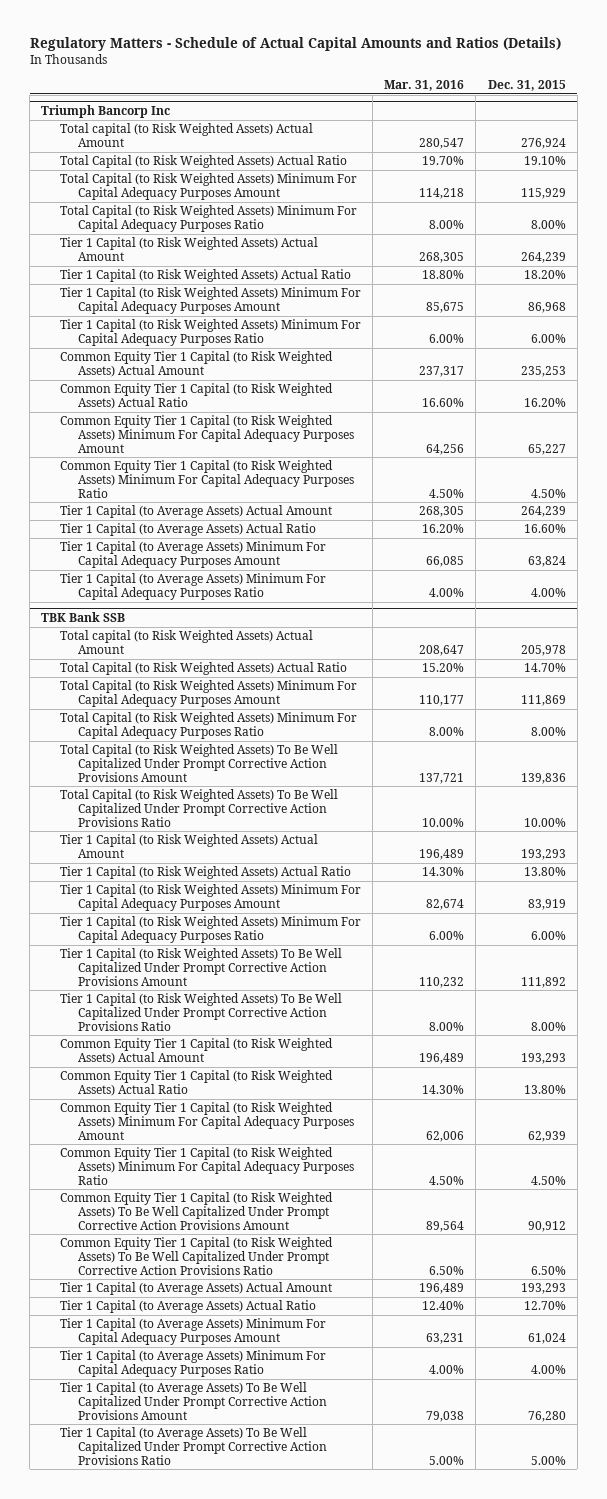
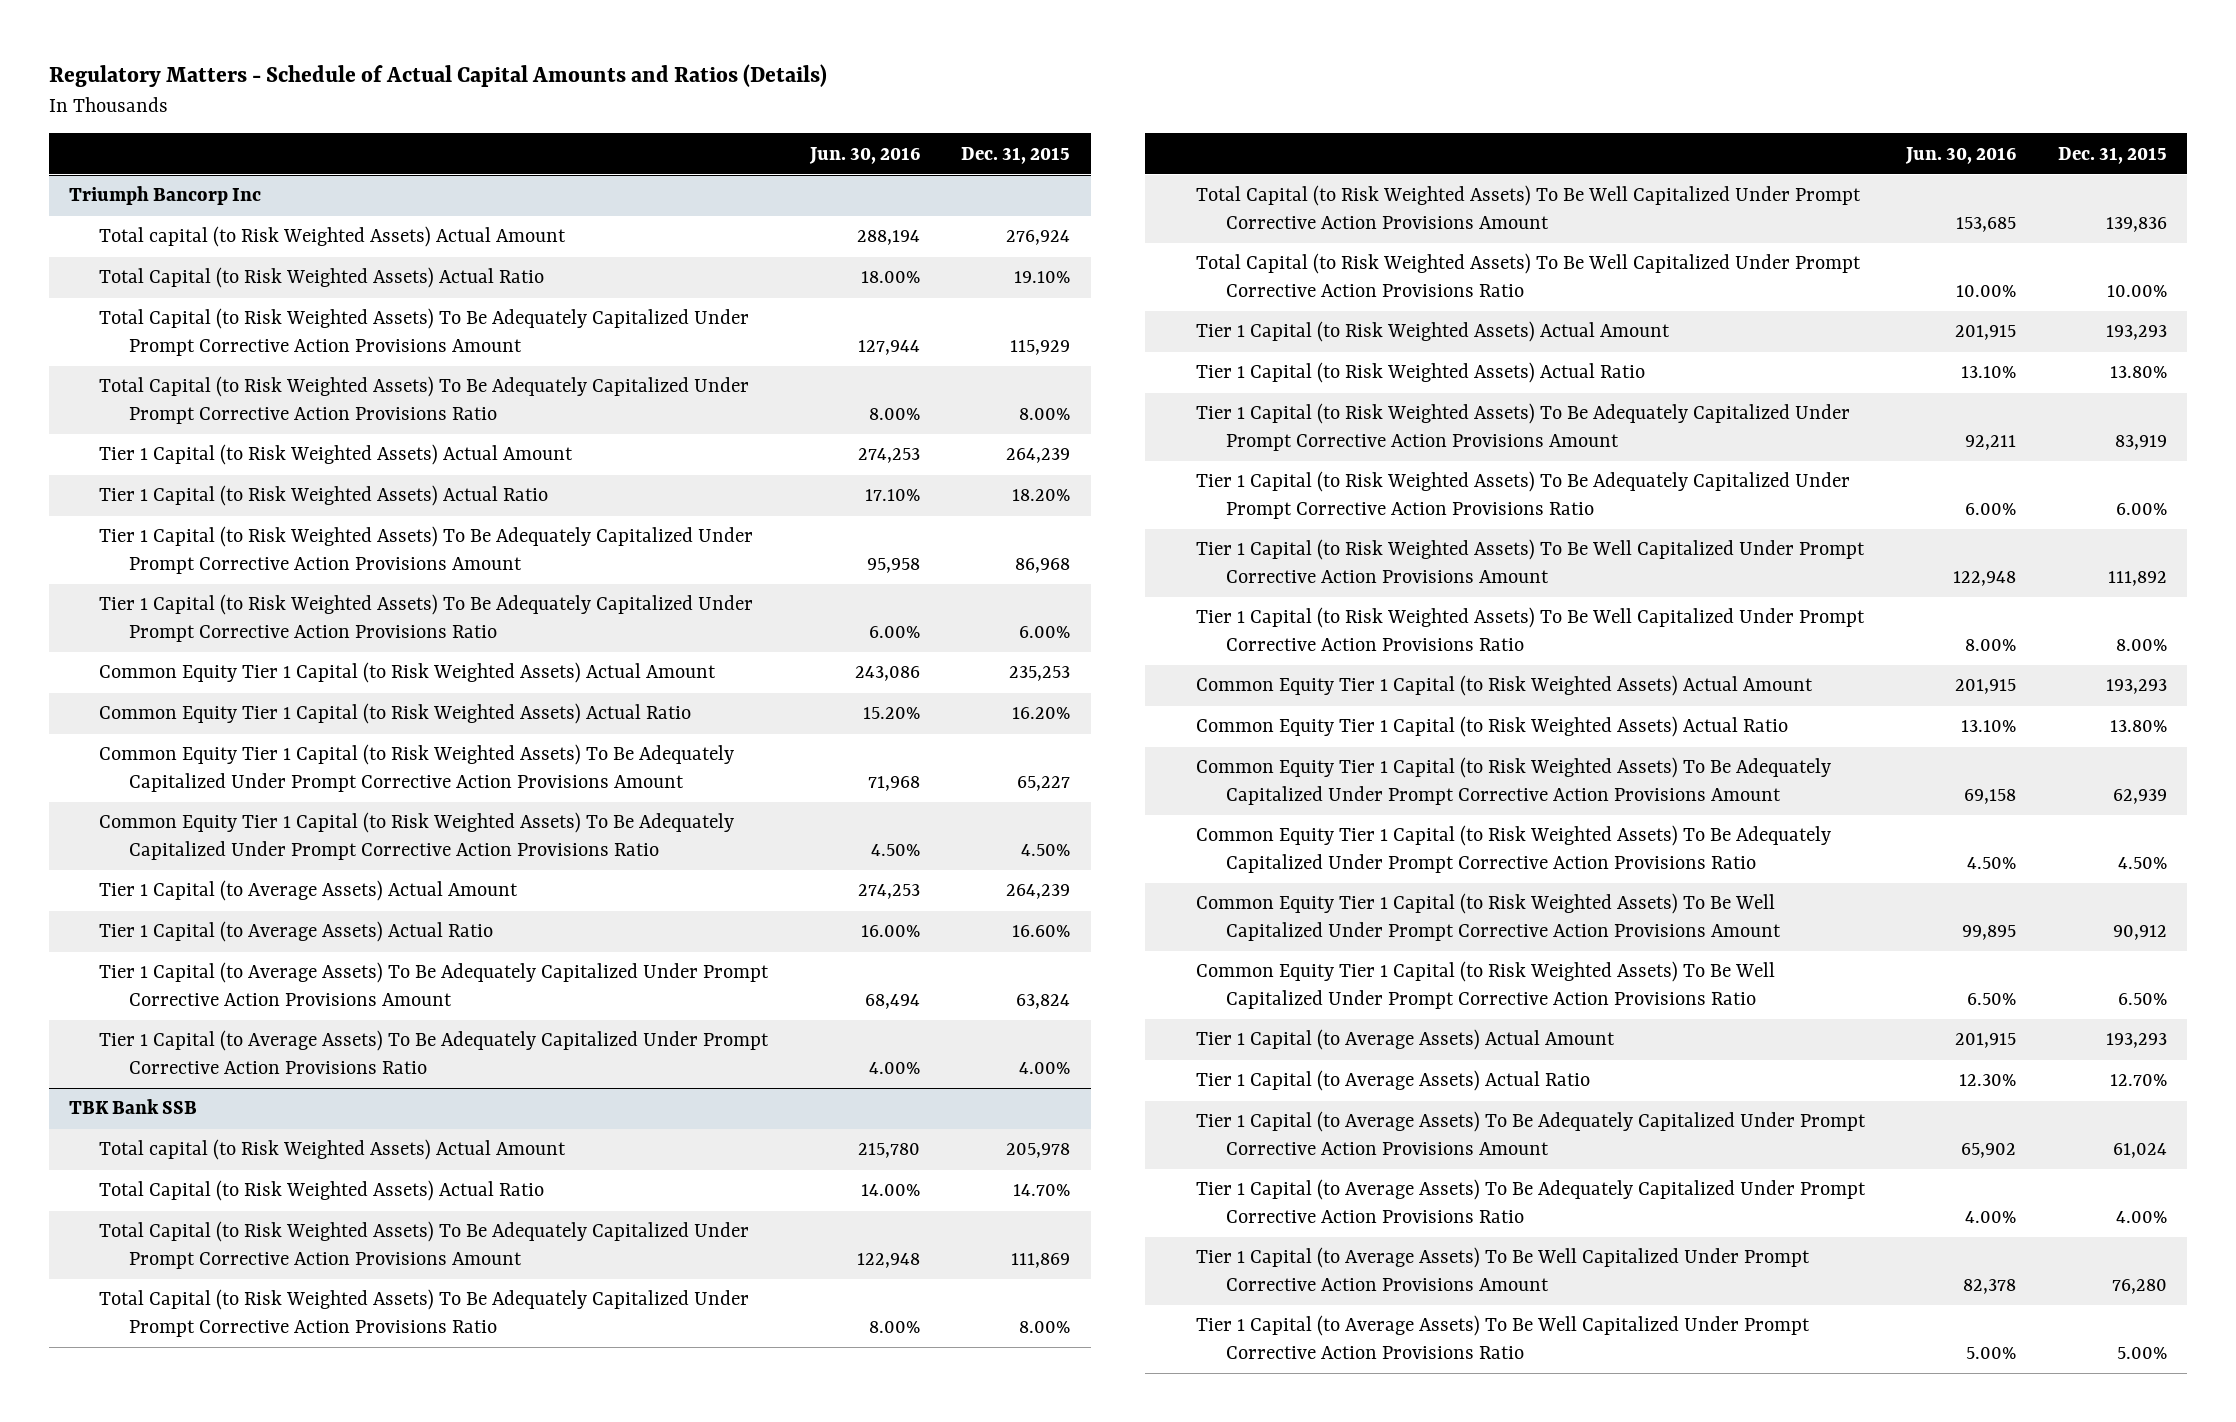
[384,80,465,92] Mar. 31, 2016 -> none
none -> [808,146,920,164] Jun. 30, 2016
[59,173,357,201] Total Capital (to Risk Weighted Assets) Minimum For Capital Adequacy Purposes Amount -> [99,308,750,357] Total Capital (to Risk Weighted Assets) To Be Adequately Capitalized Under Prompt Corrective Action Provisions Amount
[59,205,357,233] Total Capital (to Risk Weighted Assets) Minimum For Capital Adequacy Purposes Ratio -> [99,376,750,425] Total Capital (to Risk Weighted Assets) To Be Adequately Capitalized Under Prompt Corrective Action Provisions Ratio
[59,287,361,315] Tier 1 Capital (to Risk Weighted Assets) Minimum For Capital Adequacy Purposes Amount -> [99,526,754,575] Tier 1 Capital (to Risk Weighted Assets) To Be Adequately Capitalized Under Prompt Corrective Action Provisions Amount
[59,319,361,347] Tier 1 Capital (to Risk Weighted Assets) Minimum For Capital Adequacy Purposes Ratio -> [99,594,754,643] Tier 1 Capital (to Risk Weighted Assets) To Be Adequately Capitalized Under Prompt Corrective Action Provisions Ratio
[59,415,354,453] Common Equity Tier 1 Capital (to Risk Weighted Assets) Minimum For Capital Adequacy Purposes Amount -> [99,744,735,793] Common Equity Tier 1 Capital (to Risk Weighted Assets) To Be Adequately Capitalized Under Prompt Corrective Action Provisions Amount
[59,460,354,498] Common Equity Tier 1 Capital (to Risk Weighted Assets) Minimum For Capital Adequacy Purposes Ratio -> [99,812,735,861] Common Equity Tier 1 Capital (to Risk Weighted Assets) To Be Adequately Capitalized Under Prompt Corrective Action Provisions Ratio
[59,541,326,569] Tier 1 Capital (to Average Assets) Minimum For Capital Adequacy Purposes Amount -> [99,962,770,1007] Tier 1 Capital (to Average Assets) To Be Adequately Capitalized Under Prompt Corrective Action Provisions Amount
[59,573,326,601] Tier 1 Capital (to Average Assets) Minimum For Capital Adequacy Purposes Ratio -> [99,1030,770,1075] Tier 1 Capital (to Average Assets) To Be Adequately Capitalized Under Prompt Corrective Action Provisions Ratio
[59,680,357,708] Total Capital (to Risk Weighted Assets) Minimum For Capital Adequacy Purposes Amount -> [99,1221,750,1270] Total Capital (to Risk Weighted Assets) To Be Adequately Capitalized Under Prompt Corrective Action Provisions Amount
[59,712,357,740] Total Capital (to Risk Weighted Assets) Minimum For Capital Adequacy Purposes Ratio -> [99,1289,750,1338] Total Capital (to Risk Weighted Assets) To Be Adequately Capitalized Under Prompt Corrective Action Provisions Ratio
[59,884,361,912] Tier 1 Capital (to Risk Weighted Assets) Minimum For Capital Adequacy Purposes Amount -> [1195,403,1850,452] Tier 1 Capital (to Risk Weighted Assets) To Be Adequately Capitalized Under Prompt Corrective Action Provisions Amount
[59,916,361,944] Tier 1 Capital (to Risk Weighted Assets) Minimum For Capital Adequacy Purposes Ratio -> [1195,471,1850,520] Tier 1 Capital (to Risk Weighted Assets) To Be Adequately Capitalized Under Prompt Corrective Action Provisions Ratio
[59,1102,354,1140] Common Equity Tier 1 Capital (to Risk Weighted Assets) Minimum For Capital Adequacy Purposes Amount -> [1195,757,1831,806] Common Equity Tier 1 Capital (to Risk Weighted Assets) To Be Adequately Capitalized Under Prompt Corrective Action Provisions Amount
[59,1147,354,1185] Common Equity Tier 1 Capital (to Risk Weighted Assets) Minimum For Capital Adequacy Purposes Ratio -> [1195,825,1831,874] Common Equity Tier 1 Capital (to Risk Weighted Assets) To Be Adequately Capitalized Under Prompt Corrective Action Provisions Ratio
[59,1318,326,1346] Tier 1 Capital (to Average Assets) Minimum For Capital Adequacy Purposes Amount -> [1195,1111,1866,1156] Tier 1 Capital (to Average Assets) To Be Adequately Capitalized Under Prompt Corrective Action Provisions Amount
[59,1350,326,1378] Tier 1 Capital (to Average Assets) Minimum For Capital Adequacy Purposes Ratio -> [1195,1179,1866,1224] Tier 1 Capital (to Average Assets) To Be Adequately Capitalized Under Prompt Corrective Action Provisions Ratio

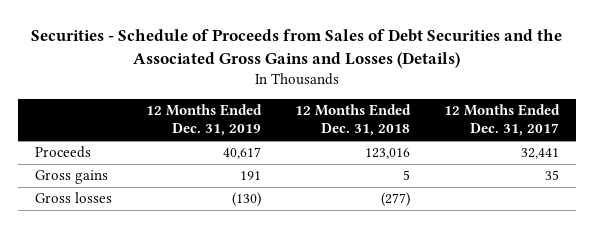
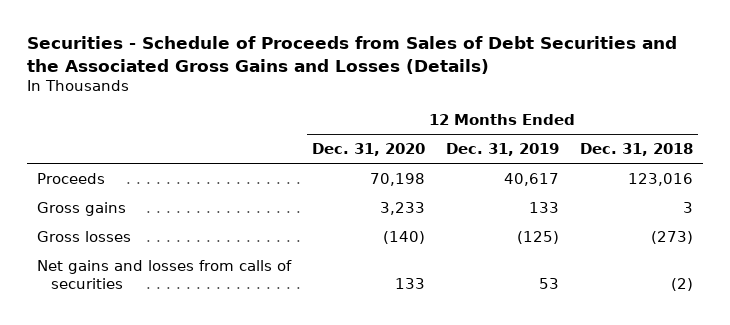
[443,104,560,137] 12 Months Ended Dec. 31, 2017 -> none
none -> [311,142,425,156] Dec. 31, 2020
[239,171,261,181] 191 -> [528,201,559,213] 133
[402,170,410,181] 5 -> [682,201,693,213] 3
[231,192,261,208] (130) -> [516,230,559,244] (125)
[380,192,410,208] (277) -> [650,230,693,244] (273)
none -> [36,259,292,289] Net gains and losses from calls of securities

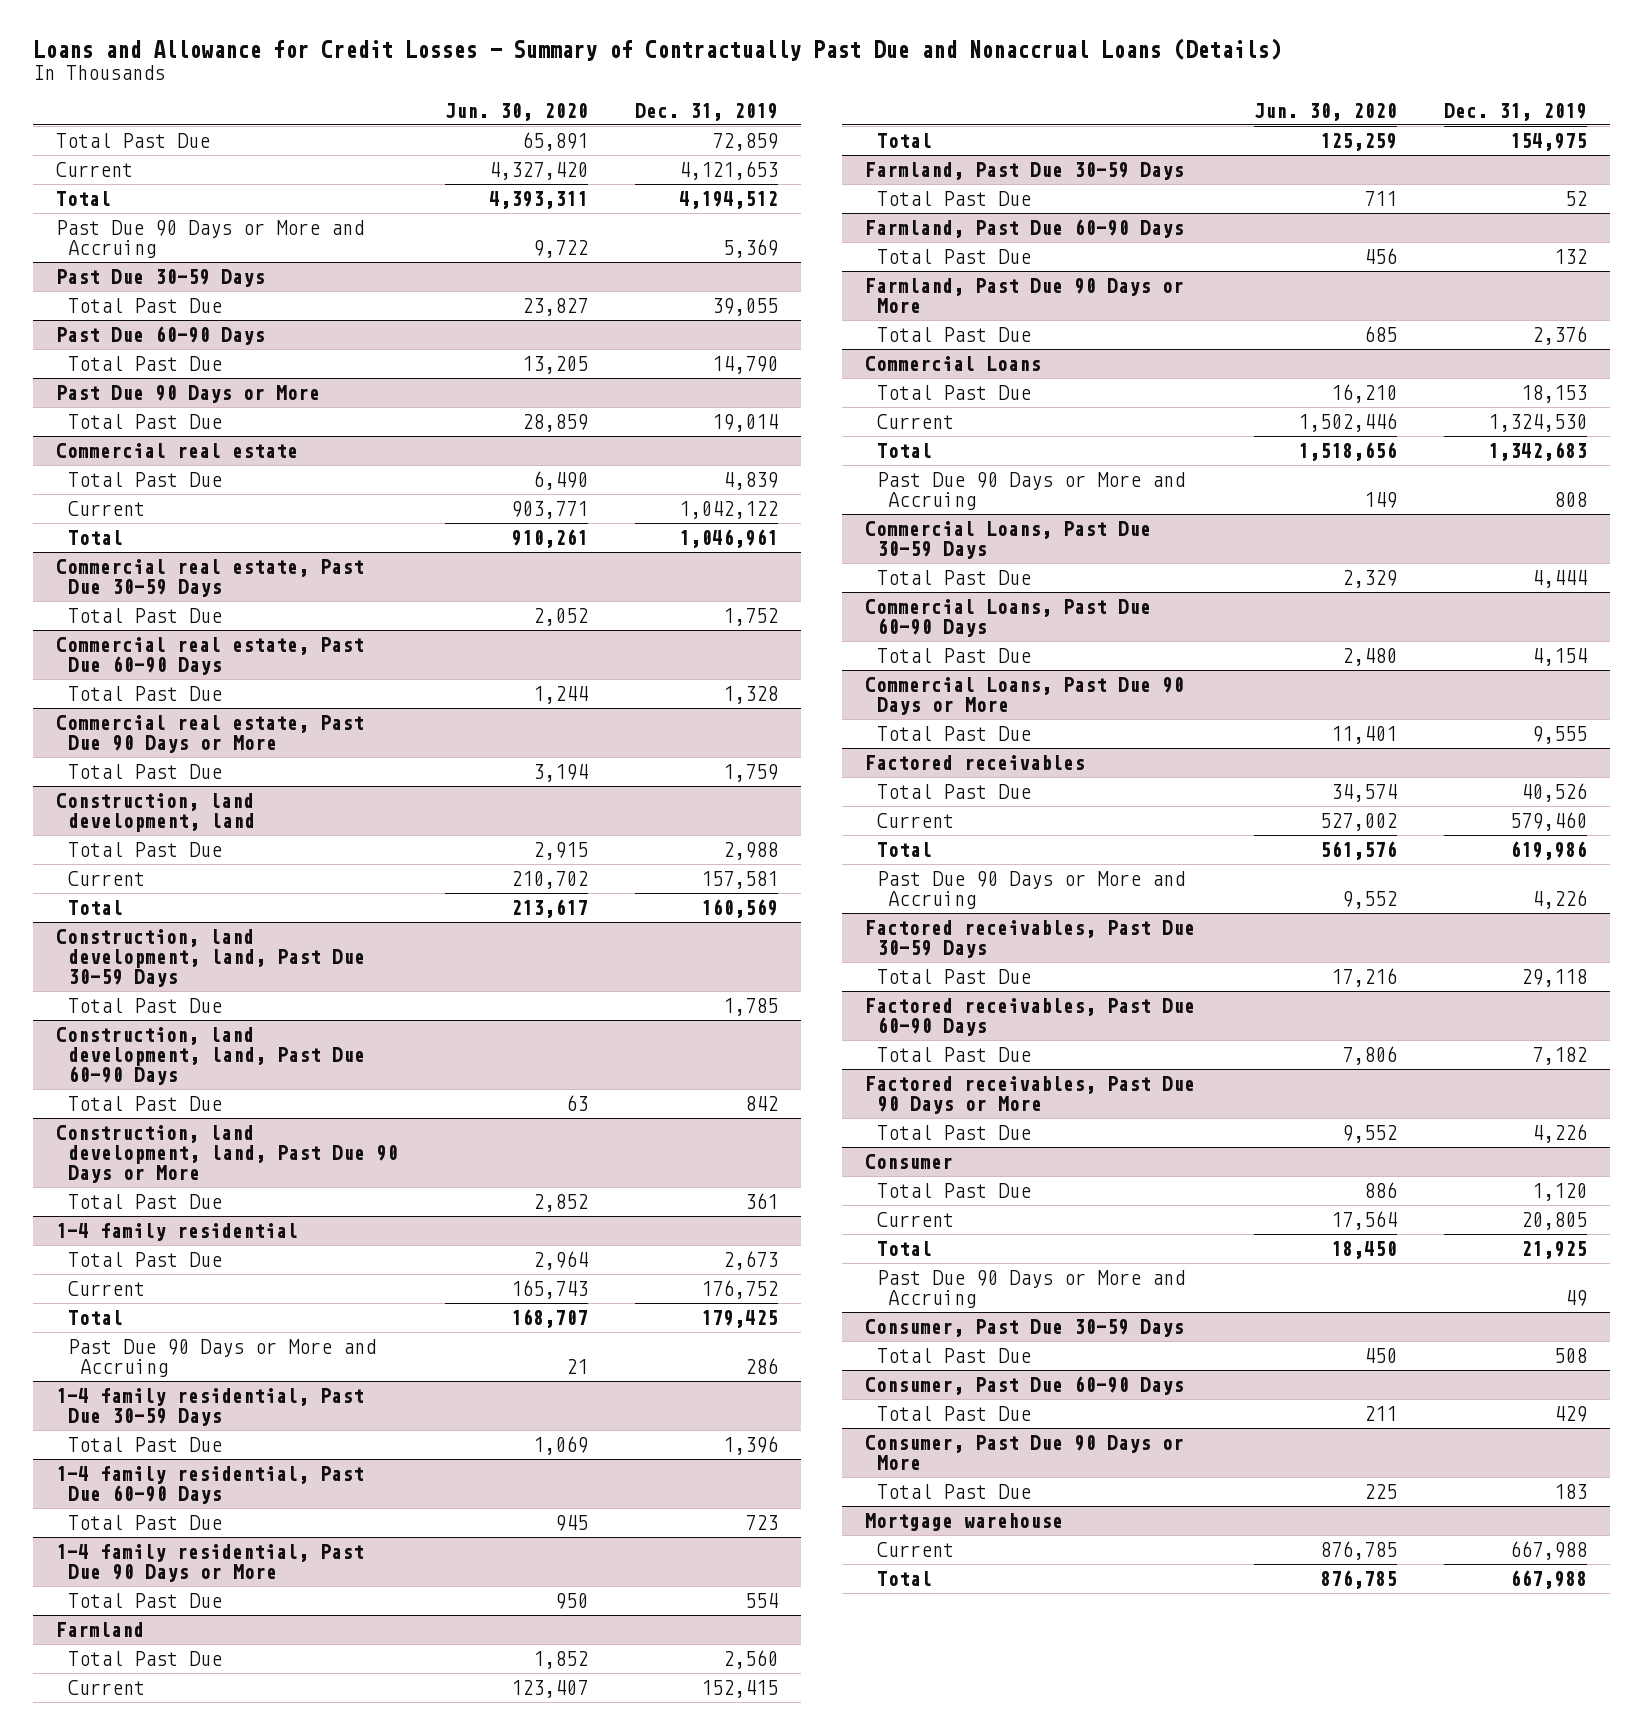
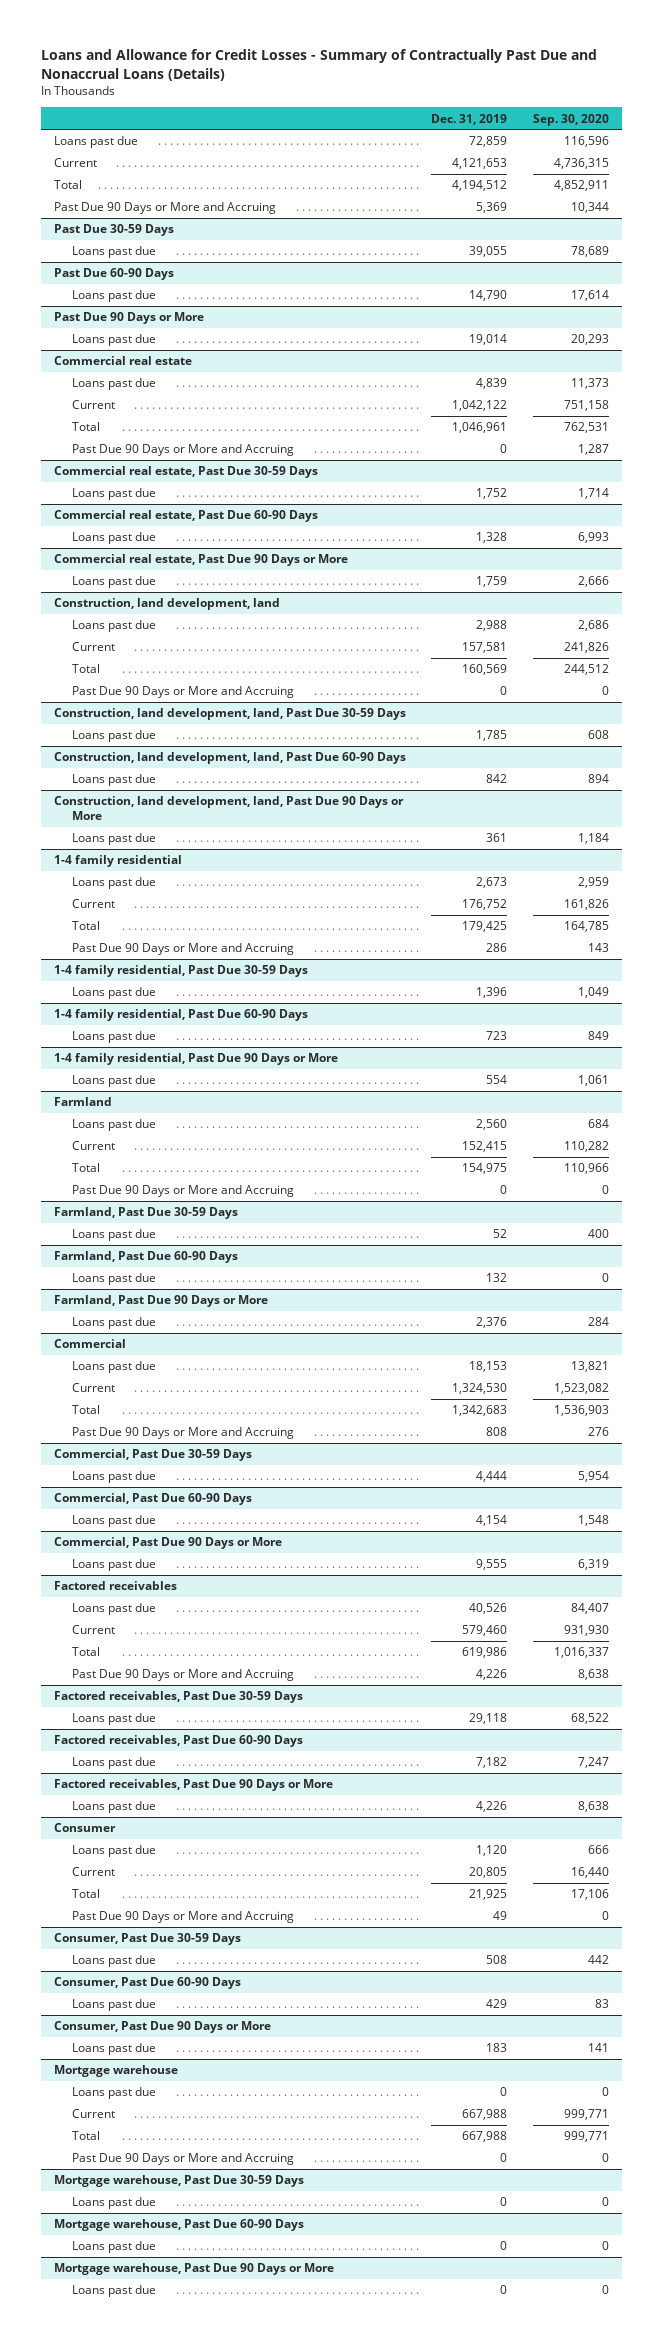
[444,102,588,121] Jun. 30, 2020 -> none
none -> [533,113,610,126] Sep. 30, 2020
[56,132,211,148] Total Past Due -> [53,136,138,149] Loans past due
[67,297,222,313] Total Past Due -> [71,246,156,259] Loans past due
[67,355,222,371] Total Past Due -> [71,290,156,303] Loans past due
[67,413,222,429] Total Past Due -> [71,334,156,347] Loans past due
[67,471,222,487] Total Past Due -> [71,378,156,391] Loans past due
none -> [71,444,294,457] Past Due 90 Days or More and Accruing
[67,607,222,623] Total Past Due -> [71,488,156,501] Loans past due
[67,685,222,701] Total Past Due -> [71,532,156,545] Loans past due
[67,763,222,779] Total Past Due -> [71,576,156,589] Loans past due
[67,841,222,857] Total Past Due -> [71,620,156,633] Loans past due
none -> [71,686,294,699] Past Due 90 Days or More and Accruing
[67,997,222,1013] Total Past Due -> [71,730,156,743] Loans past due
[67,1095,222,1111] Total Past Due -> [71,774,156,787] Loans past due
[67,1193,222,1209] Total Past Due -> [71,833,156,846] Loans past due
[67,1251,222,1267] Total Past Due -> [71,877,156,890] Loans past due
[67,1436,222,1452] Total Past Due -> [71,987,156,1000] Loans past due
[67,1514,222,1530] Total Past Due -> [71,1031,156,1044] Loans past due
[67,1592,222,1608] Total Past Due -> [71,1075,156,1088] Loans past due
[67,1650,222,1666] Total Past Due -> [71,1119,156,1132] Loans past due
none -> [71,1185,294,1198] Past Due 90 Days or More and Accruing
[876,190,1031,206] Total Past Due -> [71,1229,156,1242] Loans past due
[876,248,1031,264] Total Past Due -> [71,1273,156,1286] Loans past due
[876,326,1031,342] Total Past Due -> [71,1317,156,1330] Loans past due
[865,355,1042,371] Commercial Loans -> [53,1339,126,1349] Commercial
[876,384,1031,400] Total Past Due -> [71,1361,156,1374] Loans past due
[865,520,1152,559] Commercial Loans, Past Due 30-59 Days -> [53,1449,252,1462] Commercial, Past Due 30-59 Days
[876,569,1031,585] Total Past Due -> [71,1471,156,1484] Loans past due
[865,598,1152,637] Commercial Loans, Past Due 60-90 Days -> [53,1493,252,1506] Commercial, Past Due 60-90 Days
[876,647,1031,663] Total Past Due -> [71,1515,156,1528] Loans past due
[865,676,1185,715] Commercial Loans, Past Due 90 Days or More -> [53,1537,282,1550] Commercial, Past Due 90 Days or More
[876,725,1031,741] Total Past Due -> [71,1559,156,1572] Loans past due
[876,783,1031,799] Total Past Due -> [71,1603,156,1616] Loans past due
[876,968,1031,984] Total Past Due -> [71,1713,156,1726] Loans past due
[876,1046,1031,1062] Total Past Due -> [71,1757,156,1770] Loans past due
[876,1124,1031,1140] Total Past Due -> [71,1801,156,1814] Loans past due
[876,1182,1031,1198] Total Past Due -> [71,1845,156,1858] Loans past due
[876,1347,1031,1363] Total Past Due -> [71,1955,156,1968] Loans past due
[876,1405,1031,1421] Total Past Due -> [71,1999,156,2012] Loans past due
[876,1483,1031,1499] Total Past Due -> [71,2043,156,2056] Loans past due
none -> [71,2087,156,2100] Loans past due
none -> [71,2153,294,2166] Past Due 90 Days or More and Accruing
none -> [53,2175,304,2188] Mortgage warehouse, Past Due 30-59 Days
none -> [71,2197,156,2210] Loans past due
none -> [53,2219,304,2232] Mortgage warehouse, Past Due 60-90 Days
none -> [71,2241,156,2254] Loans past due
none -> [53,2263,334,2276] Mortgage warehouse, Past Due 90 Days or More
none -> [71,2285,156,2298] Loans past due

